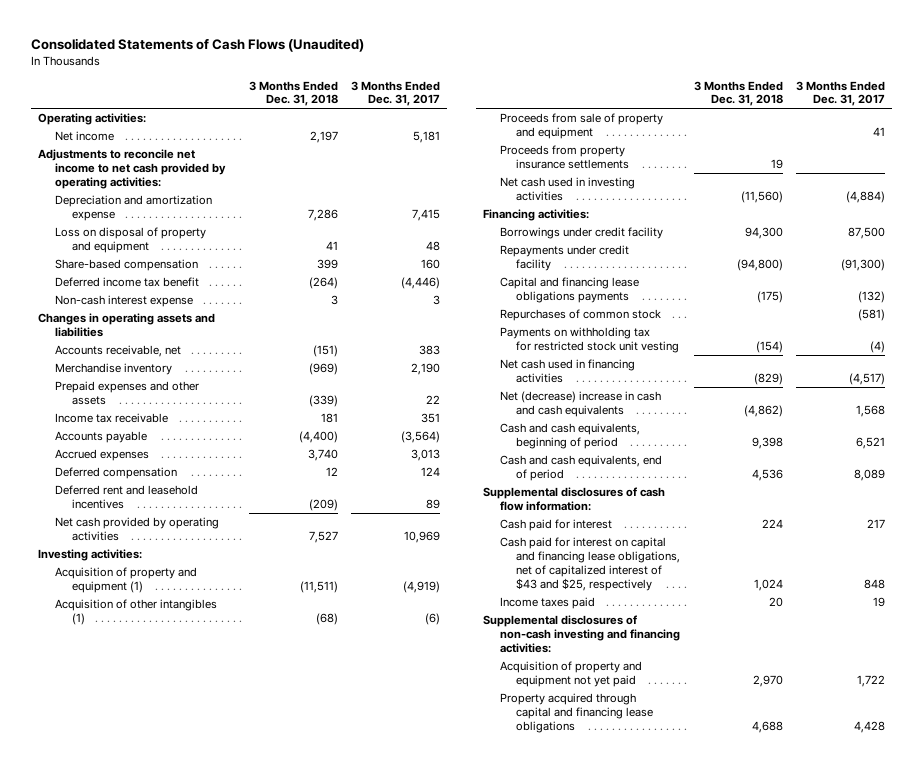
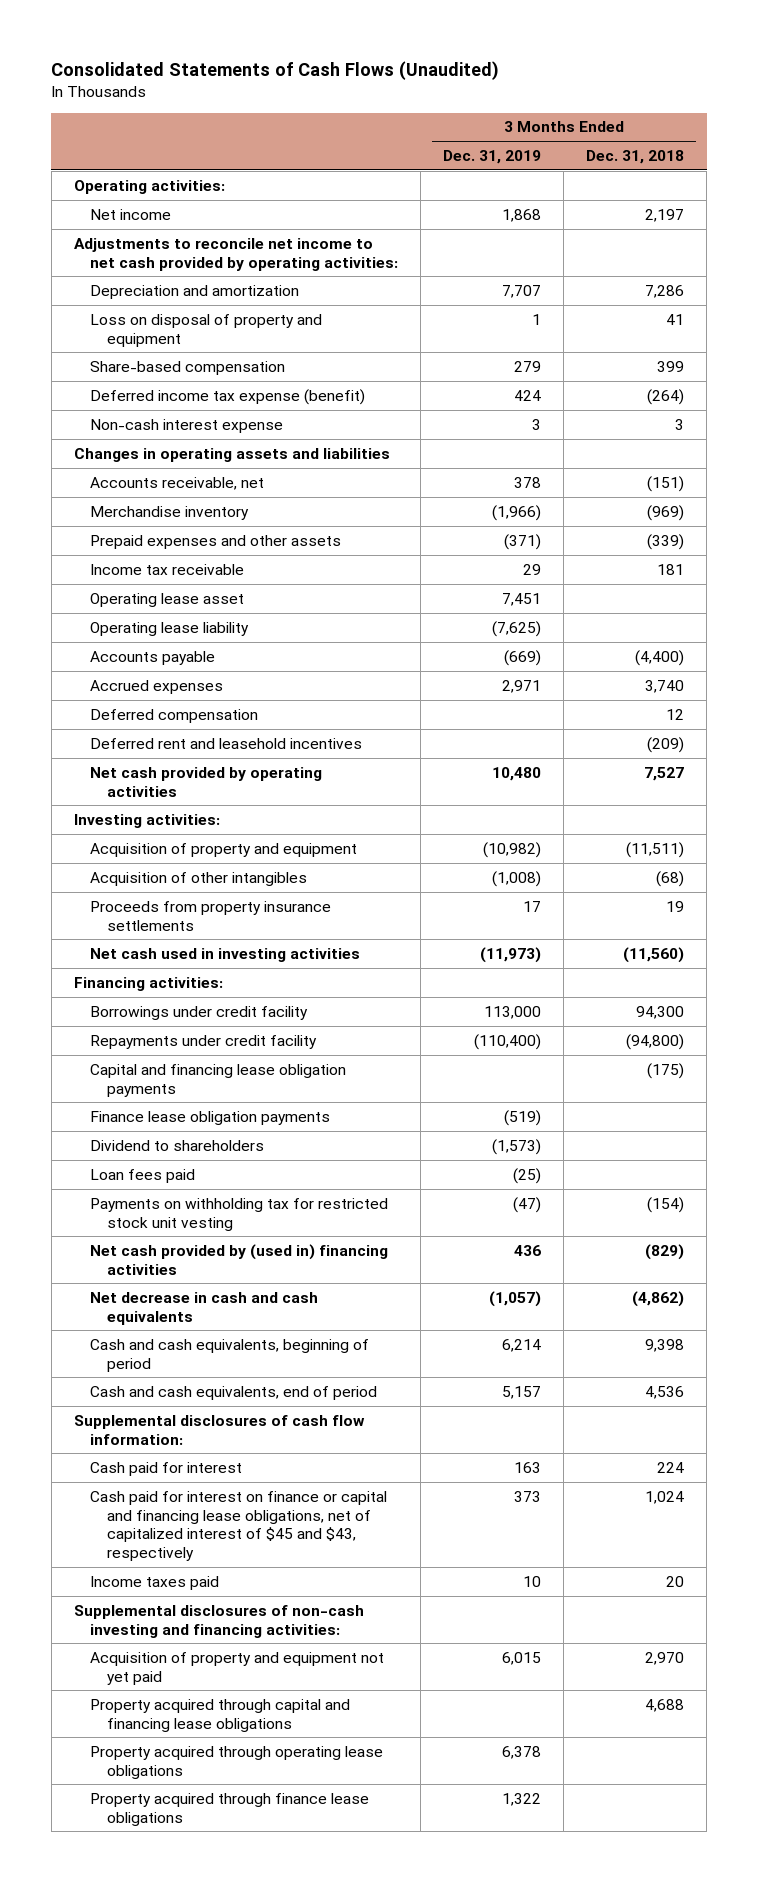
[351,80,441,107] 3 Months Ended Dec. 31, 2017 -> none
none -> [443,150,542,165] Dec. 31, 2019
[54,194,212,221] Depreciation and amortization expense -> [90,284,300,299] Depreciation and amortization
[54,276,199,287] Deferred income tax benefit -> [90,388,366,405] Deferred income tax expense (benefit)
none -> [90,592,245,607] Operating lease asset
none -> [90,621,250,636] Operating lease liability
[499,112,663,139] Proceeds from sale of property and equipment -> none
[54,566,197,593] Acquisition of property and equipment (1) -> [90,842,358,857] Acquisition of property and equipment
[54,598,217,625] Acquisition of other intangibles (1) -> [90,871,308,886] Acquisition of other intangibles
[499,308,661,321] Repurchases of common stock -> none
[499,276,639,303] Capital and financing lease obligations payments -> [90,1063,347,1097] Capital and financing lease obligation payments
none -> [90,1110,331,1125] Finance lease obligation payments
none -> [90,1139,265,1151] Dividend to shareholders
none -> [90,1168,196,1183] Loan fees paid
[499,358,635,383] Net cash used in financing activities -> [90,1243,389,1275] Net cash provided by (used in) financing activities
[499,390,661,417] Net (decrease) increase in cash and cash equivalents -> [90,1291,319,1325] Net decrease in cash and cash equivalents
[499,536,681,591] Cash paid for interest on capital and financing lease obligations, net of capitalized interest of $43 and $25, respectively -> [90,1490,388,1562] Cash paid for interest on finance or capital and financing lease obligations, net of capitalized interest of $45 and $43, respectively
none -> [90,1745,384,1779] Property acquired through operating lease obligations
none -> [90,1792,370,1826] Property acquired through finance lease obligations

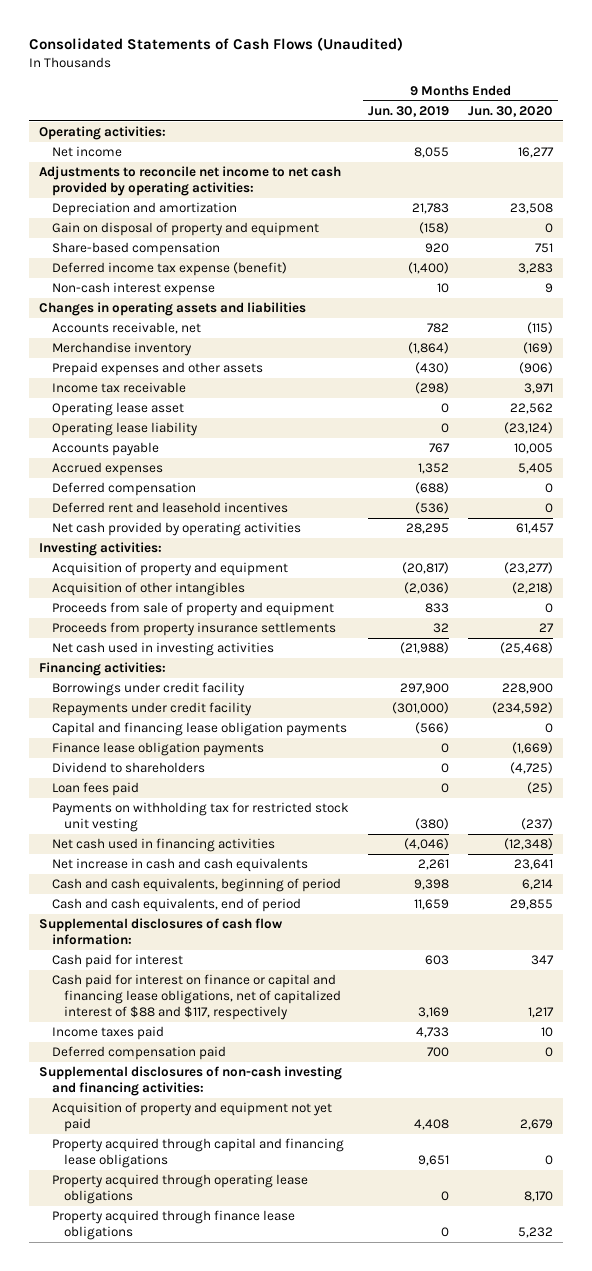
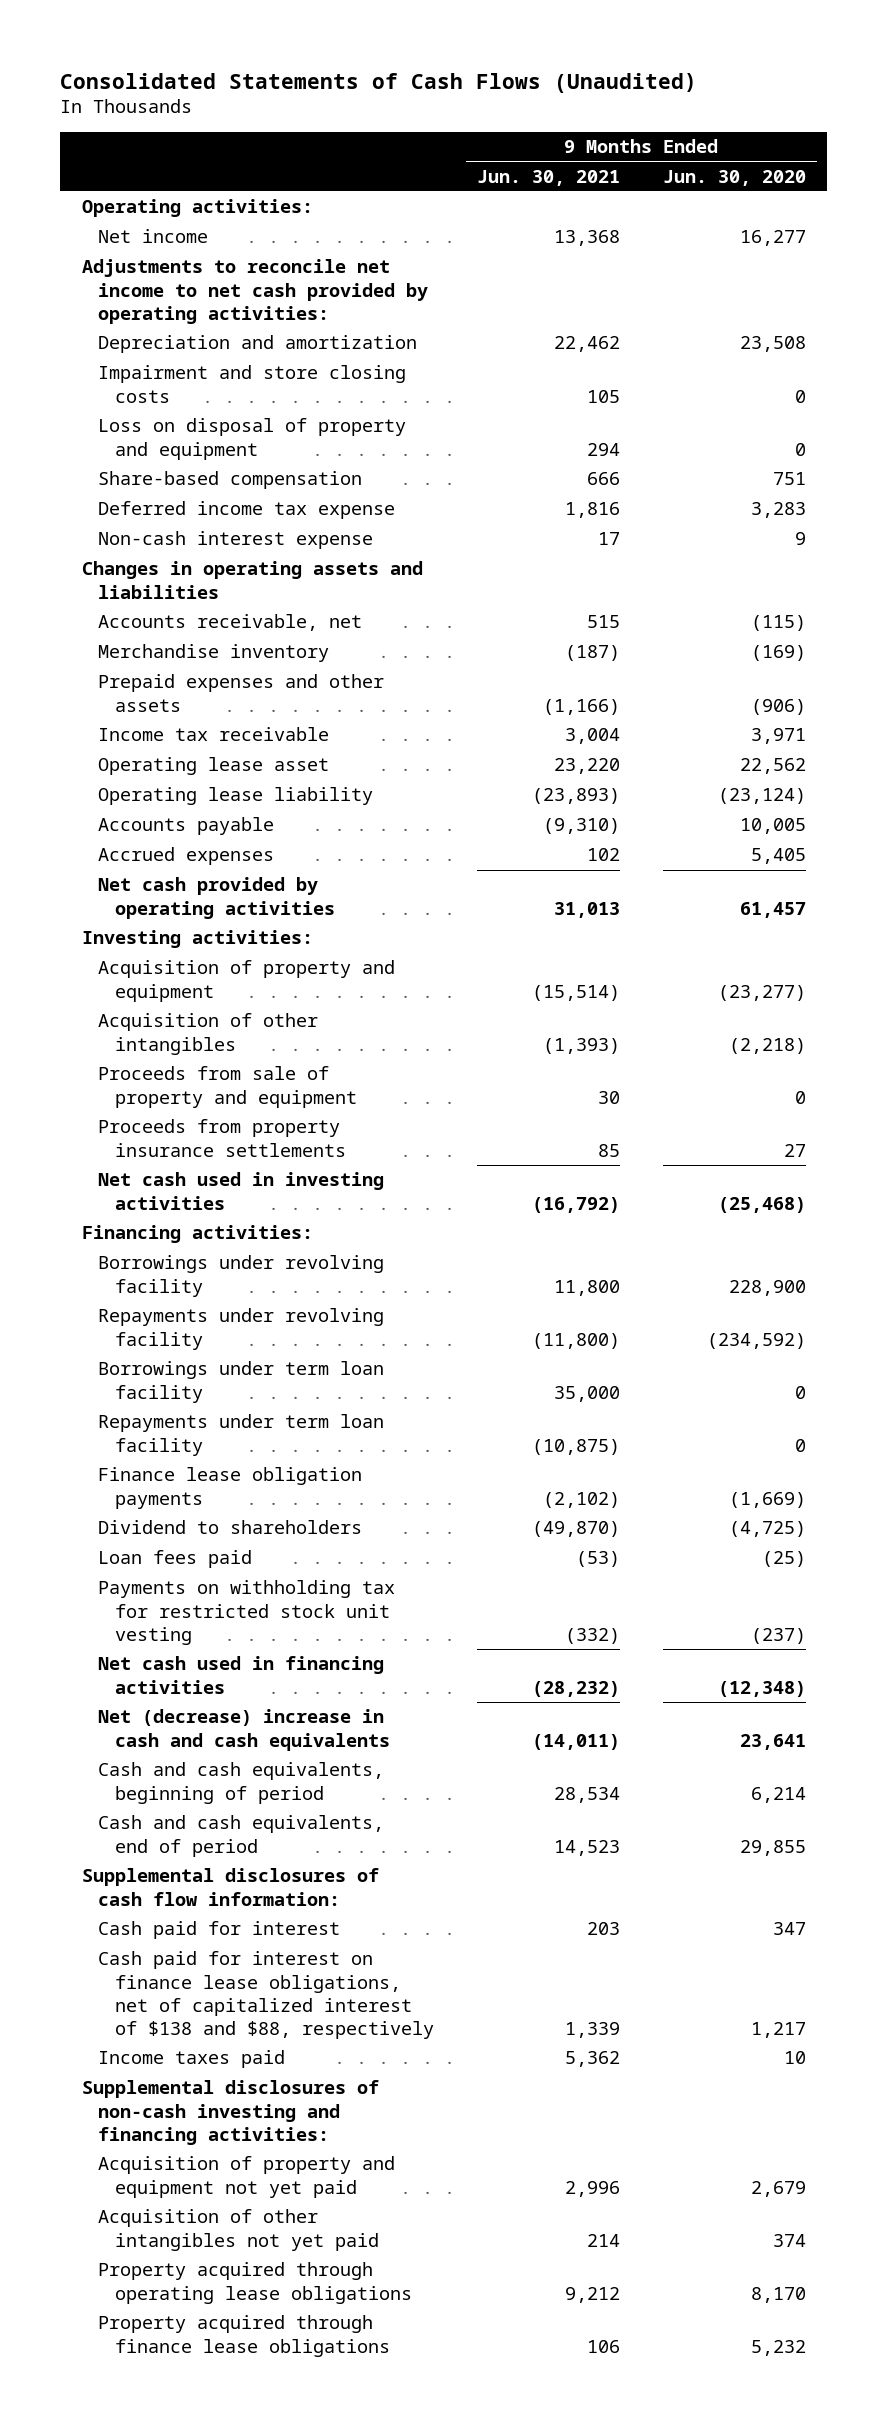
[367,105,449,117] Jun. 30, 2019 -> none
none -> [476,169,620,186] Jun. 30, 2021
none -> [98,365,407,403] Impairment and store closing costs
[51,222,319,237] Gain on disposal of property and equipment -> [98,418,407,460] Loss on disposal of property and equipment
[51,262,287,277] Deferred income tax expense (benefit) -> [98,501,396,520] Deferred income tax expense
[51,482,196,497] Deferred compensation -> none
[51,502,288,514] Deferred rent and leasehold incentives -> none
[51,722,347,737] Capital and financing lease obligation payments -> none
[51,682,245,697] Borrowings under credit facility -> [98,1255,385,1297] Borrowings under revolving facility
[51,702,252,717] Repayments under credit facility -> [98,1308,385,1350] Repayments under revolving facility
none -> [98,1361,385,1403] Borrowings under term loan facility
none -> [98,1414,385,1456] Repayments under term loan facility
[51,858,308,873] Net increase in cash and cash equivalents -> [98,1709,390,1751] Net (decrease) increase in cash and cash equivalents
[51,974,342,1021] Cash paid for interest on finance or capital and financing lease obligations, net of capitalized interest of $88 and $117, respectively -> [98,1951,434,2040] Cash paid for interest on finance lease obligations, net of capitalized interest of $138 and $88, respectively
[51,1046,226,1061] Deferred compensation paid -> none
[51,1138,344,1169] Property acquired through capital and financing lease obligations -> none
none -> [98,2209,379,2251] Acquisition of other intangibles not yet paid

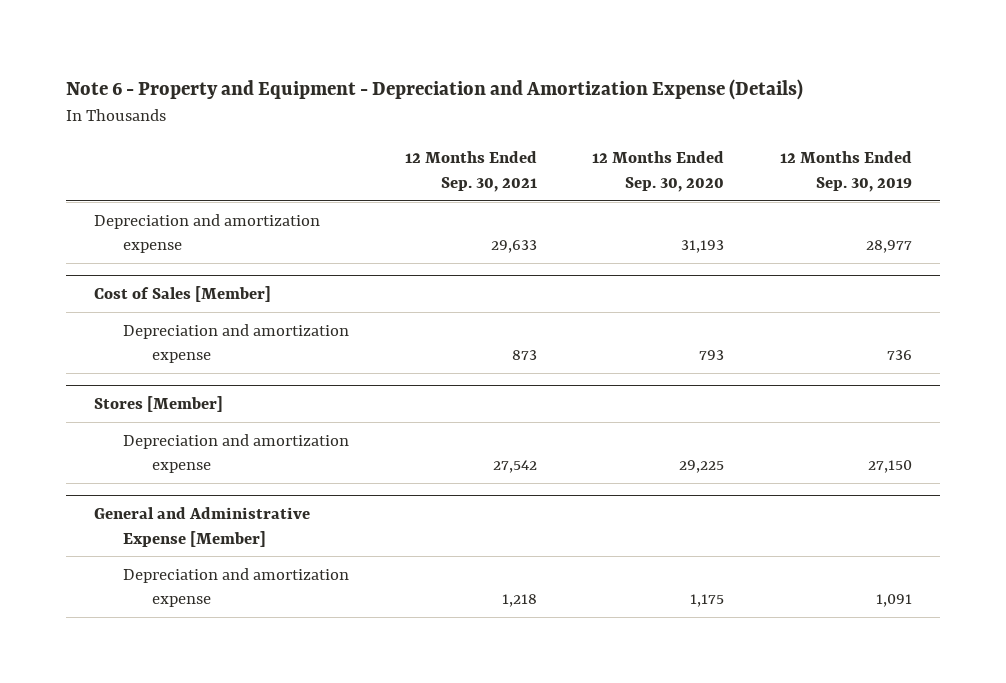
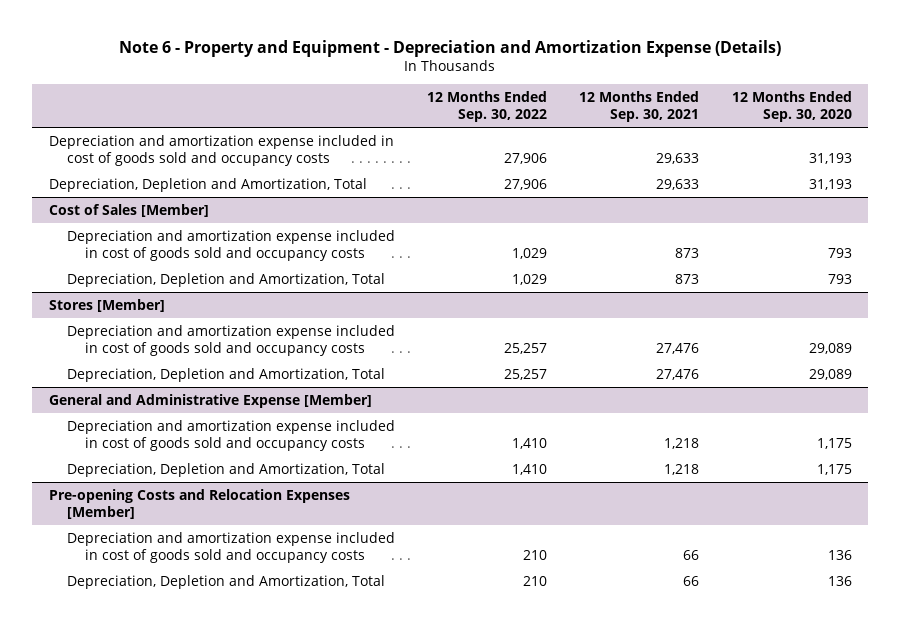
[779,151,912,193] 12 Months Ended Sep. 30, 2019 -> none
none -> [427,91,548,122] 12 Months Ended Sep. 30, 2022
[93,213,320,254] Depreciation and amortization expense -> [48,134,394,166] Depreciation and amortization expense included in cost of goods sold and occupancy costs
none -> [48,177,367,192] Depreciation, Depletion and Amortization, Total
[123,323,350,364] Depreciation and amortization expense -> [66,229,395,261] Depreciation and amortization expense included in cost of goods sold and occupancy costs
none -> [66,272,385,287] Depreciation, Depletion and Amortization, Total
[123,433,350,474] Depreciation and amortization expense -> [66,324,395,356] Depreciation and amortization expense included in cost of goods sold and occupancy costs
[492,460,537,474] 27,542 -> [656,342,700,354] 27,476
[679,460,725,474] 29,225 -> [808,342,852,354] 29,089
none -> [66,367,385,382] Depreciation, Depletion and Amortization, Total
[123,567,350,608] Depreciation and amortization expense -> [66,419,395,451] Depreciation and amortization expense included in cost of goods sold and occupancy costs
none -> [66,462,385,477] Depreciation, Depletion and Amortization, Total
none -> [48,488,350,519] Pre-opening Costs and Relocation Expenses [Member]
none -> [66,531,395,563] Depreciation and amortization expense included in cost of goods sold and occupancy costs
none -> [66,574,385,589] Depreciation, Depletion and Amortization, Total

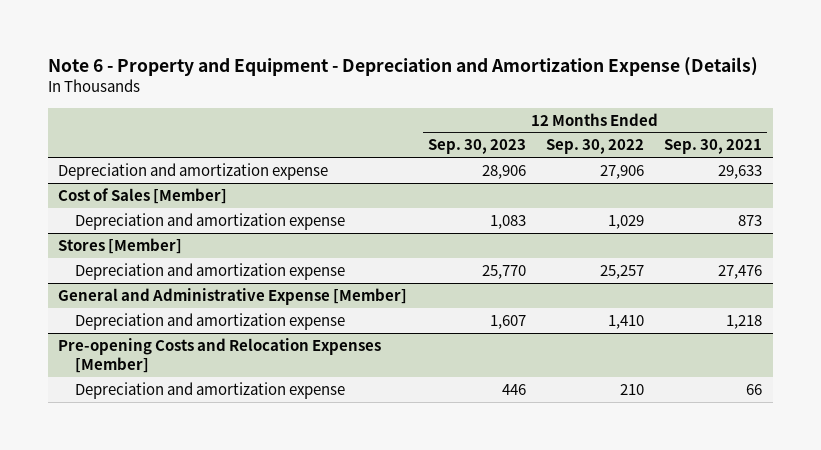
[731,91,852,122] 12 Months Ended Sep. 30, 2020 -> none
none -> [427,139,526,155] Sep. 30, 2023
[48,177,367,192] Depreciation, Depletion and Amortization, Total -> none
[48,134,394,166] Depreciation and amortization expense included in cost of goods sold and occupancy costs -> [58,162,329,180] Depreciation and amortization expense
[66,272,385,287] Depreciation, Depletion and Amortization, Total -> none
[66,229,395,261] Depreciation and amortization expense included in cost of goods sold and occupancy costs -> [75,212,346,230] Depreciation and amortization expense
[66,367,385,382] Depreciation, Depletion and Amortization, Total -> none
[66,324,395,356] Depreciation and amortization expense included in cost of goods sold and occupancy costs -> [75,262,346,280] Depreciation and amortization expense
[66,462,385,477] Depreciation, Depletion and Amortization, Total -> none
[66,419,395,451] Depreciation and amortization expense included in cost of goods sold and occupancy costs -> [75,312,346,330] Depreciation and amortization expense
[66,574,385,589] Depreciation, Depletion and Amortization, Total -> none
[66,531,395,563] Depreciation and amortization expense included in cost of goods sold and occupancy costs -> [75,381,346,399] Depreciation and amortization expense

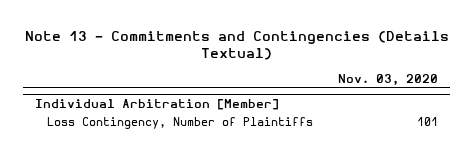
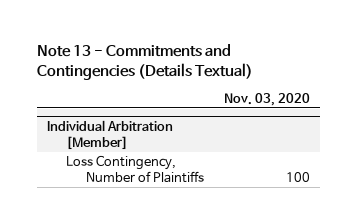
[416,117,438,127] 101 -> [286,172,311,183] 100

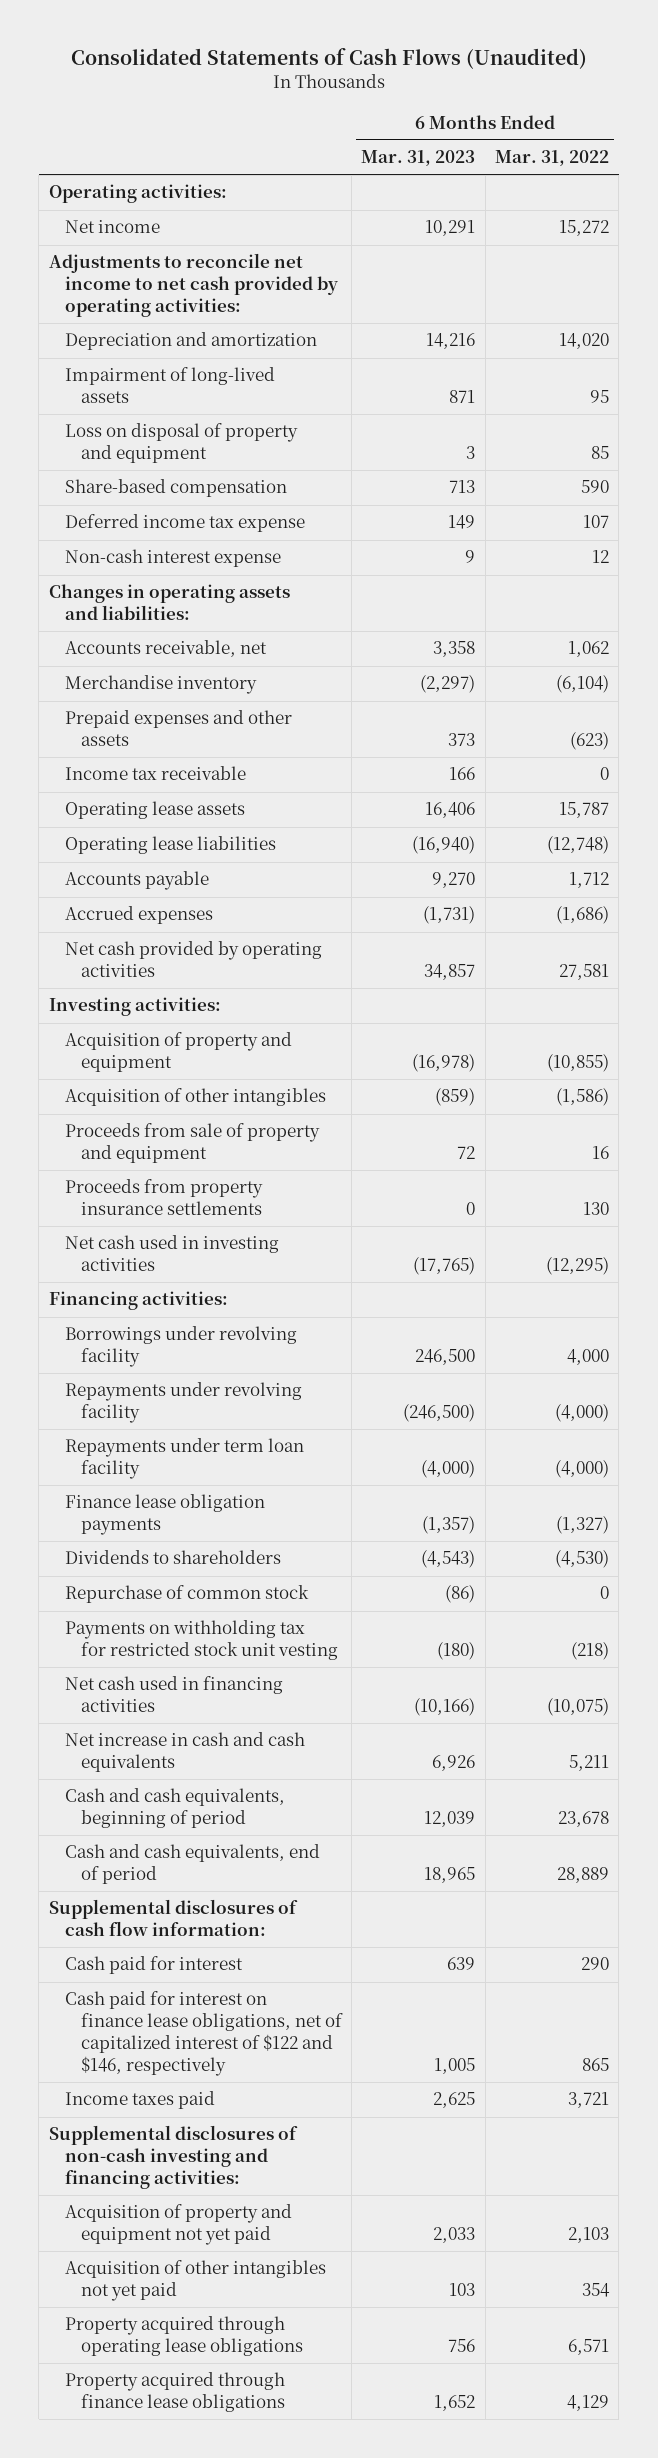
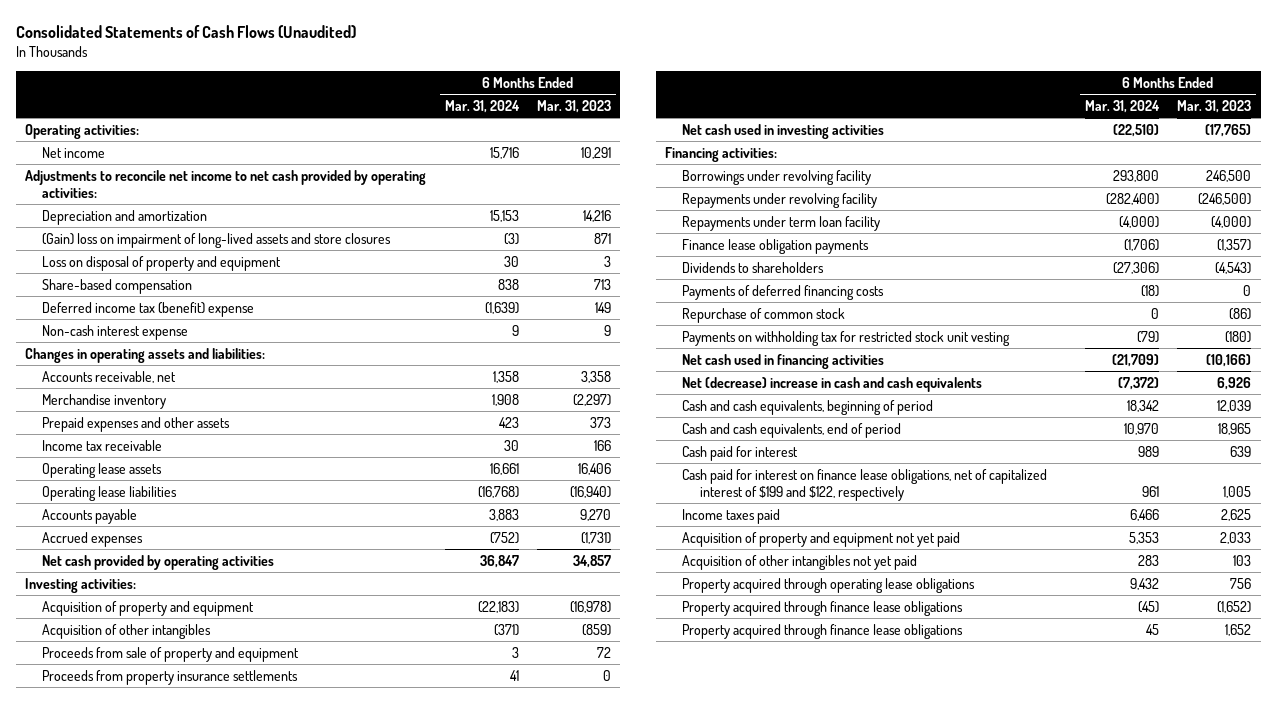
[494,150,609,167] Mar. 31, 2022 -> none
none -> [444,99,520,113] Mar. 31, 2024
[64,367,275,404] Impairment of long-lived assets -> [42,232,392,248] (Gain) loss on impairment of long-lived assets and store closures
[64,514,305,533] Deferred income tax expense -> [42,301,255,317] Deferred income tax (benefit) expense
none -> [682,284,885,300] Payments of deferred financing costs
[64,1732,305,1773] Net increase in cash and cash equivalents -> [682,376,983,392] Net (decrease) increase in cash and cash equivalents
[48,1899,298,1937] Supplemental disclosures of cash flow information: -> none
[64,1991,343,2076] Cash paid for interest on finance lease obligations, net of capitalized interest of $122 and $146, respectively -> [682,468,1048,501] Cash paid for interest on finance lease obligations, net of capitalized interest of $199 and $122, respectively
[48,2125,298,2190] Supplemental disclosures of non-cash investing and financing activities: -> none
none -> [682,600,964,616] Property acquired through finance lease obligations

